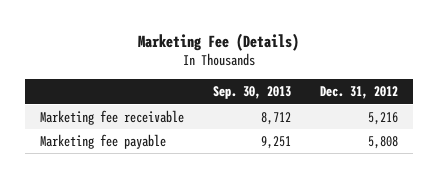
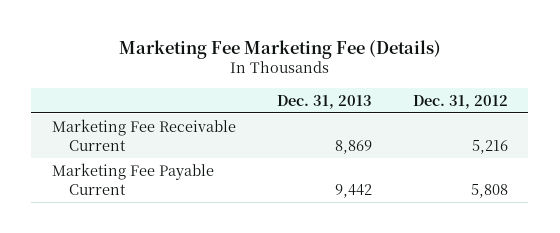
[137,32,299,51] Marketing Fee (Details) -> [118,39,441,59] Marketing Fee Marketing Fee (Details)
[212,86,291,100] Sep. 30, 2013 -> none
none -> [276,94,372,109] Dec. 31, 2013
[39,110,184,126] Marketing fee receivable -> [51,118,236,151] Marketing Fee Receivable Current
[39,134,166,150] Marketing fee payable -> [51,162,214,195] Marketing Fee Payable Current

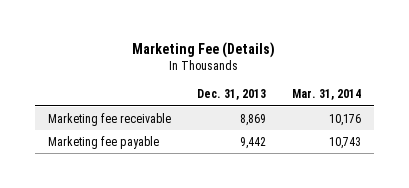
[118,39,441,59] Marketing Fee Marketing Fee (Details) -> [132,41,276,58] Marketing Fee (Details)
[412,94,508,109] Dec. 31, 2012 -> none
none -> [291,89,361,101] Mar. 31, 2014
[51,118,236,151] Marketing Fee Receivable Current -> [48,112,172,126] Marketing fee receivable
[51,162,214,195] Marketing Fee Payable Current -> [48,135,160,149] Marketing fee payable

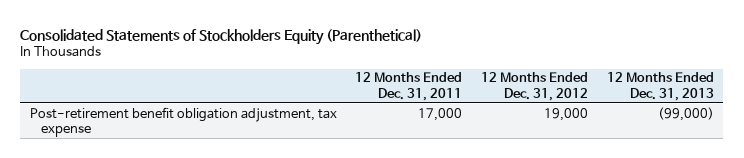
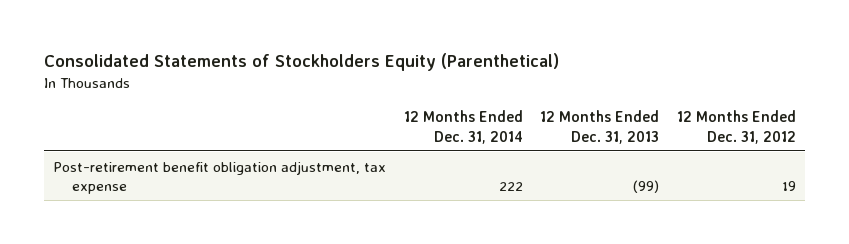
[355,72,463,101] 12 Months Ended Dec. 31, 2011 -> none
none -> [403,110,523,144] 12 Months Ended Dec. 31, 2014
[544,107,589,121] 19,000 -> [782,180,797,191] 19
[657,106,714,121] (99,000) -> [633,179,660,193] (99)

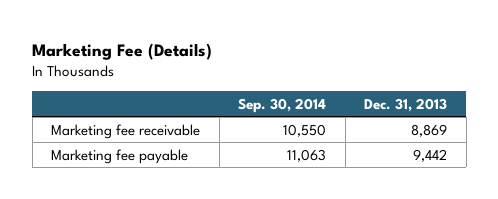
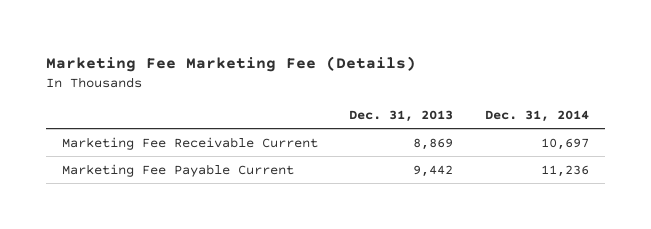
[32,42,213,60] Marketing Fee (Details) -> [45,55,416,72] Marketing Fee Marketing Fee (Details)
[238,97,327,113] Sep. 30, 2014 -> none
none -> [485,109,590,122] Dec. 31, 2014
[51,123,201,139] Marketing fee receivable -> [61,136,318,150] Marketing Fee Receivable Current
[51,148,189,164] Marketing fee payable -> [61,163,294,177] Marketing Fee Payable Current

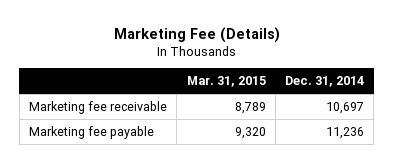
[45,55,416,72] Marketing Fee Marketing Fee (Details) -> [113,26,280,43] Marketing Fee (Details)
[349,109,454,122] Dec. 31, 2013 -> none
none -> [186,76,266,88] Mar. 31, 2015
[61,136,318,150] Marketing Fee Receivable Current -> [29,101,168,115] Marketing fee receivable
[61,163,294,177] Marketing Fee Payable Current -> [29,126,155,140] Marketing fee payable

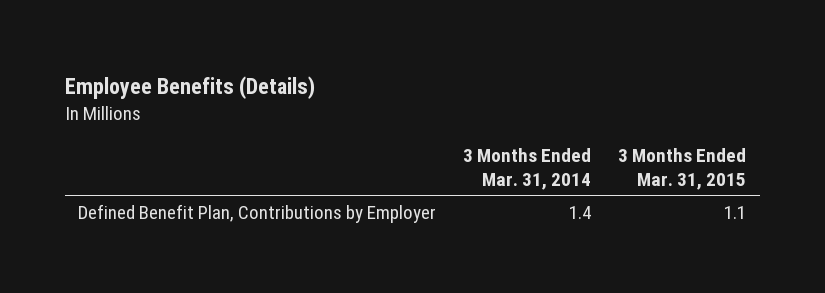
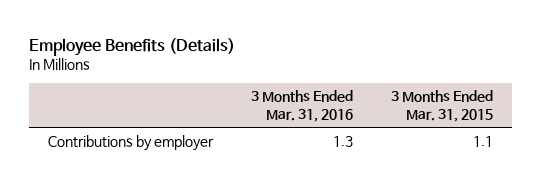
[463,147,592,191] 3 Months Ended Mar. 31, 2014 -> none
none -> [250,90,353,122] 3 Months Ended Mar. 31, 2016
[78,203,437,223] Defined Benefit Plan, Contributions by Employer -> [48,135,215,152] Contributions by employer

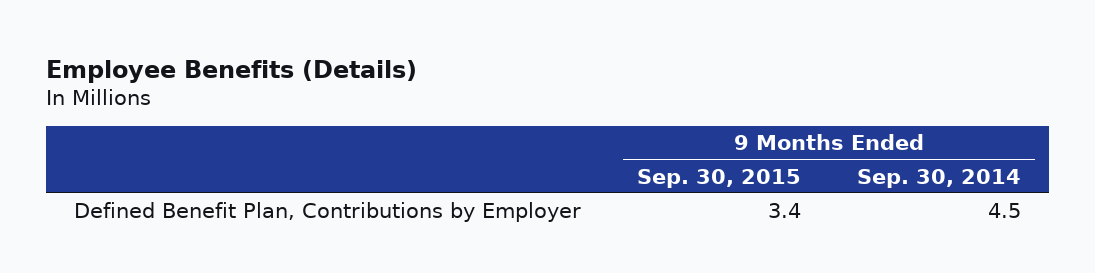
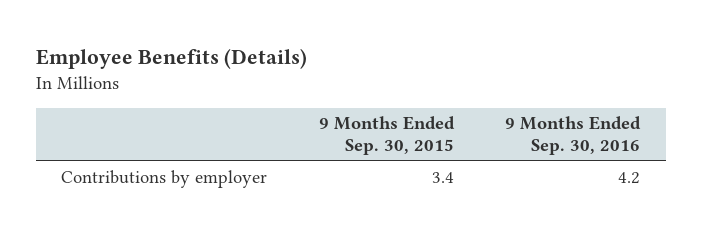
[857,168,1022,188] Sep. 30, 2014 -> none
none -> [505,116,642,155] 9 Months Ended Sep. 30, 2016
[73,202,581,223] Defined Benefit Plan, Contributions by Employer -> [61,169,268,188] Contributions by employer

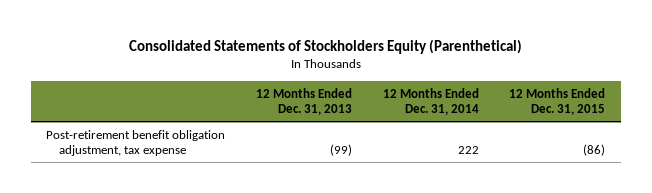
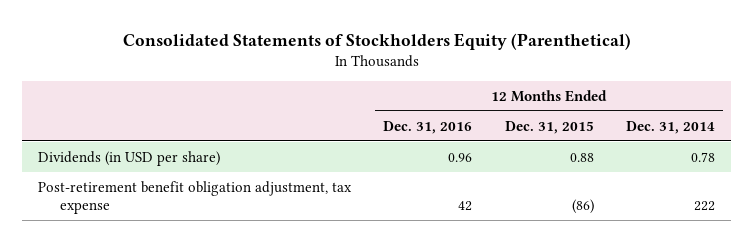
[256,87,353,115] 12 Months Ended Dec. 31, 2013 -> none
none -> [383,120,473,134] Dec. 31, 2016
none -> [38,150,221,166] Dividends (in USD per share)

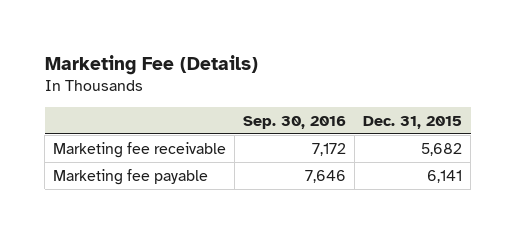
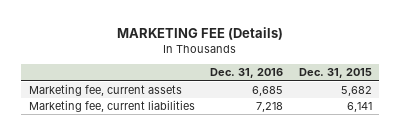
[44,54,258,75] Marketing Fee (Details) -> [117,27,284,41] MARKETING FEE (Details)
[243,115,347,129] Sep. 30, 2016 -> none
none -> [210,68,284,79] Dec. 31, 2016
[53,141,227,158] Marketing fee receivable -> [28,84,182,97] Marketing fee, current assets
[53,168,209,185] Marketing fee payable -> [28,100,195,113] Marketing fee, current liabilities

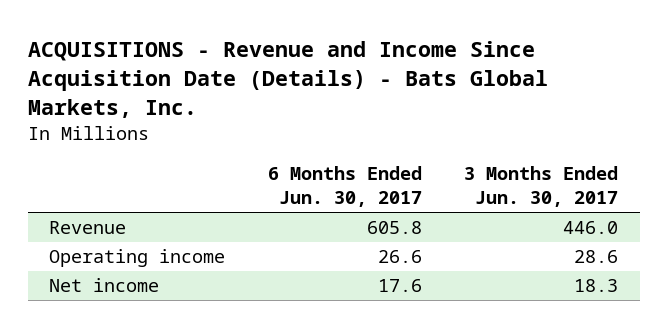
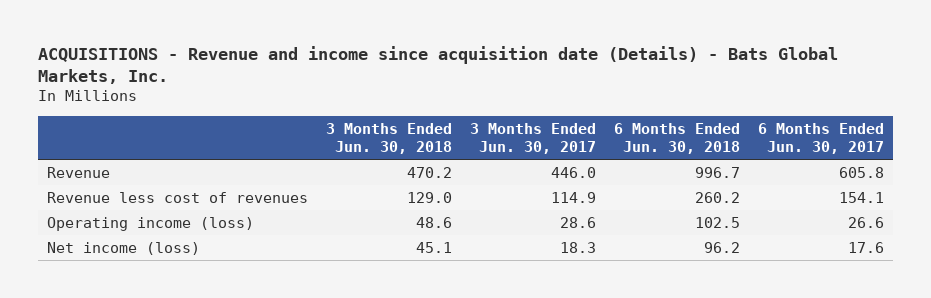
[27,40,548,118] ACQUISITIONS - Revenue and Income Since Acquisition Date (Details) - Bats Global Markets, Inc. -> [37,45,838,85] ACQUISITIONS - Revenue and income since acquisition date (Details) - Bats Global Markets, Inc.
none -> [325,122,452,154] 3 Months Ended Jun. 30, 2018
none -> [614,122,741,154] 6 Months Ended Jun. 30, 2018
none -> [46,191,308,203] Revenue less cost of revenues
[49,249,226,268] Operating income -> [46,216,254,231] Operating income (loss)
[49,278,160,293] Net income -> [46,241,200,255] Net income (loss)

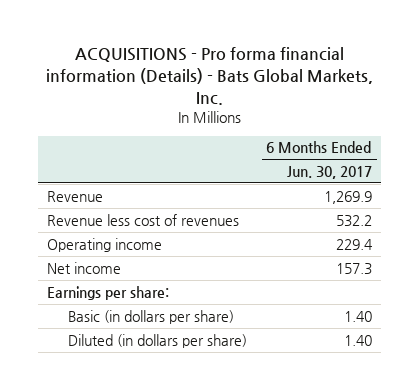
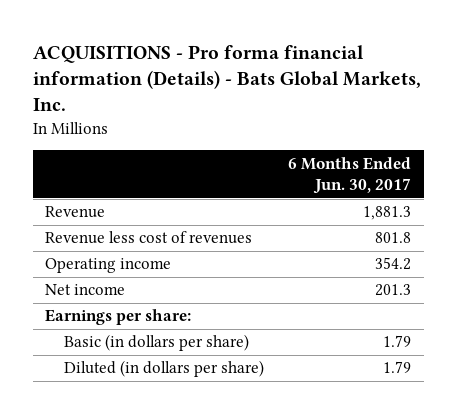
[323,190,372,204] 1,269.9 -> [363,206,412,221] 1,881.3
[335,214,372,227] 532.2 -> [375,232,412,244] 801.8
[335,238,373,250] 229.4 -> [375,257,412,271] 354.2
[335,262,372,275] 157.3 -> [375,284,412,297] 201.3
[343,310,372,322] 1.40 -> [383,335,412,348] 1.79
[343,334,372,346] 1.40 -> [383,361,412,374] 1.79

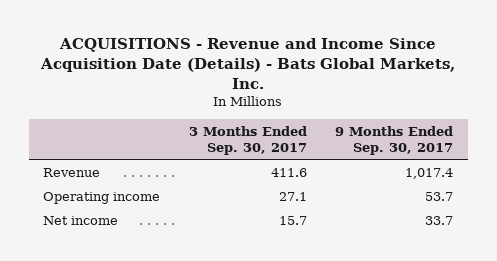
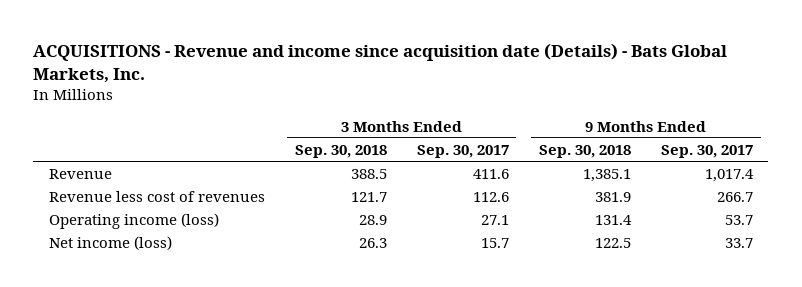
[40,38,456,90] ACQUISITIONS - Revenue and Income Since Acquisition Date (Details) - Bats Global Markets, Inc. -> [33,42,728,83] ACQUISITIONS - Revenue and income since acquisition date (Details) - Bats Global Markets, Inc.
none -> [294,144,387,158] Sep. 30, 2018
none -> [538,144,631,158] Sep. 30, 2018
none -> [48,190,265,202] Revenue less cost of revenues
[43,191,161,204] Operating income -> [48,212,219,229] Operating income (loss)
[43,215,119,225] Net income -> [48,235,172,250] Net income (loss)

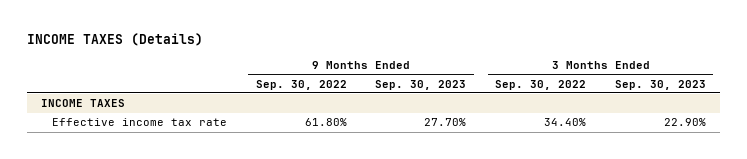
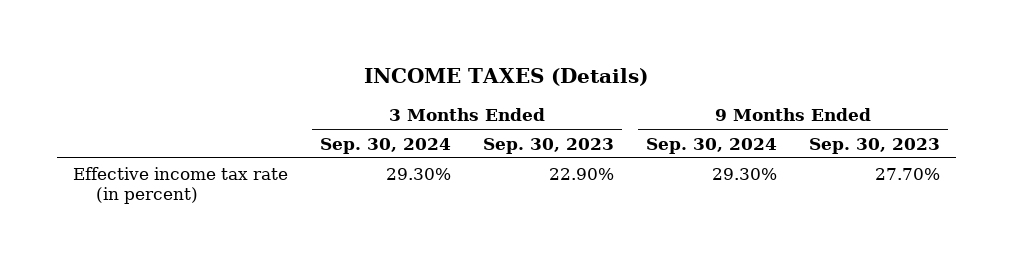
[255,79,347,90] Sep. 30, 2022 -> none
[495,79,587,90] Sep. 30, 2022 -> none
none -> [319,137,451,154] Sep. 30, 2024
none -> [645,137,777,154] Sep. 30, 2024
[41,99,126,108] INCOME TAXES -> none
[51,118,227,127] Effective income tax rate -> [72,166,288,205] Effective income tax rate (in percent)

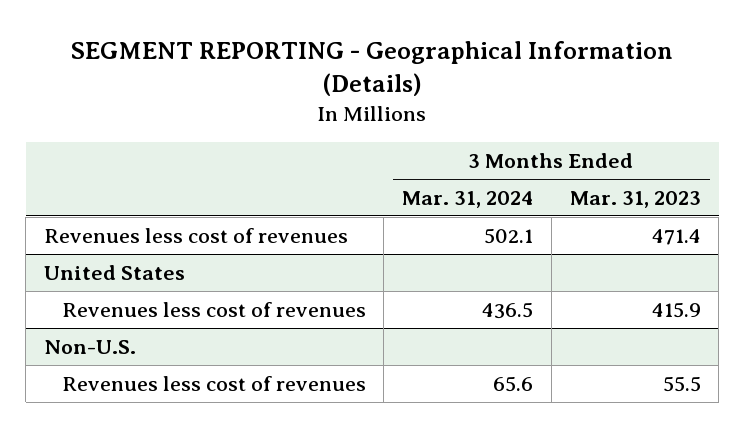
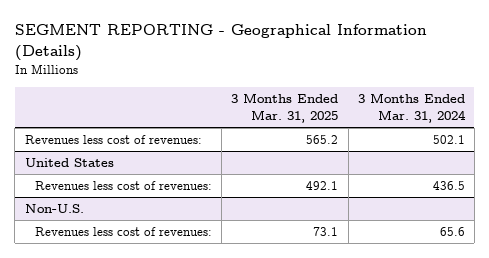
[569,190,701,208] Mar. 31, 2023 -> none
none -> [231,93,339,124] 3 Months Ended Mar. 31, 2025
[43,227,348,243] Revenues less cost of revenues -> [24,135,202,145] Revenues less cost of revenues:
[61,301,366,317] Revenues less cost of revenues -> [35,181,213,191] Revenues less cost of revenues:
[61,375,366,391] Revenues less cost of revenues -> [35,227,213,237] Revenues less cost of revenues:

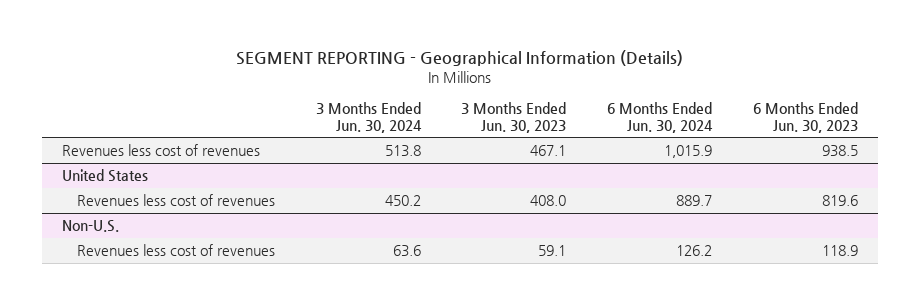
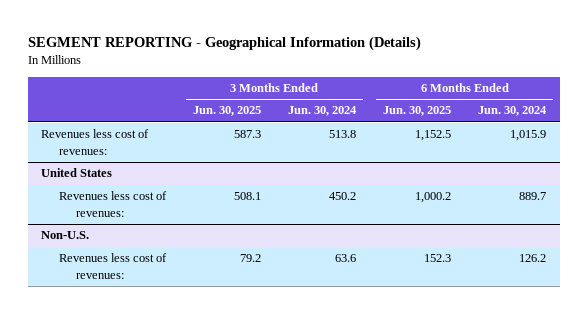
[461,102,567,133] 3 Months Ended Jun. 30, 2023 -> none
[752,102,858,133] 6 Months Ended Jun. 30, 2023 -> none
none -> [192,106,261,117] Jun. 30, 2025
none -> [383,106,452,117] Jun. 30, 2025
[61,144,260,157] Revenues less cost of revenues -> [41,129,150,155] Revenues less cost of revenues:
[77,194,276,207] Revenues less cost of revenues -> [58,191,167,217] Revenues less cost of revenues:
[77,244,276,257] Revenues less cost of revenues -> [58,253,167,279] Revenues less cost of revenues:

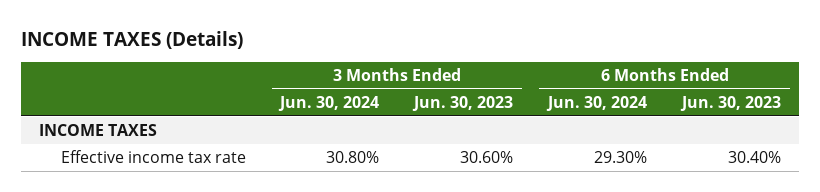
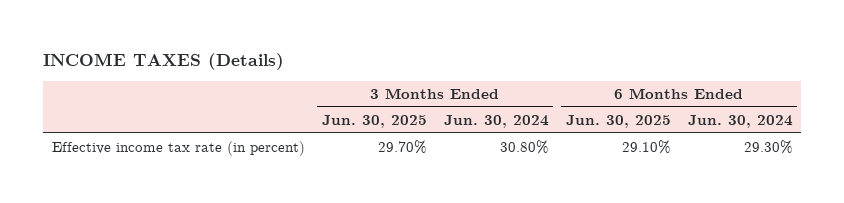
[412,95,514,111] Jun. 30, 2023 -> none
[680,95,782,111] Jun. 30, 2023 -> none
none -> [321,114,427,128] Jun. 30, 2025
none -> [565,114,671,128] Jun. 30, 2025
[38,124,157,137] INCOME TAXES -> none
[60,150,246,164] Effective income tax rate -> [51,140,305,156] Effective income tax rate (in percent)

